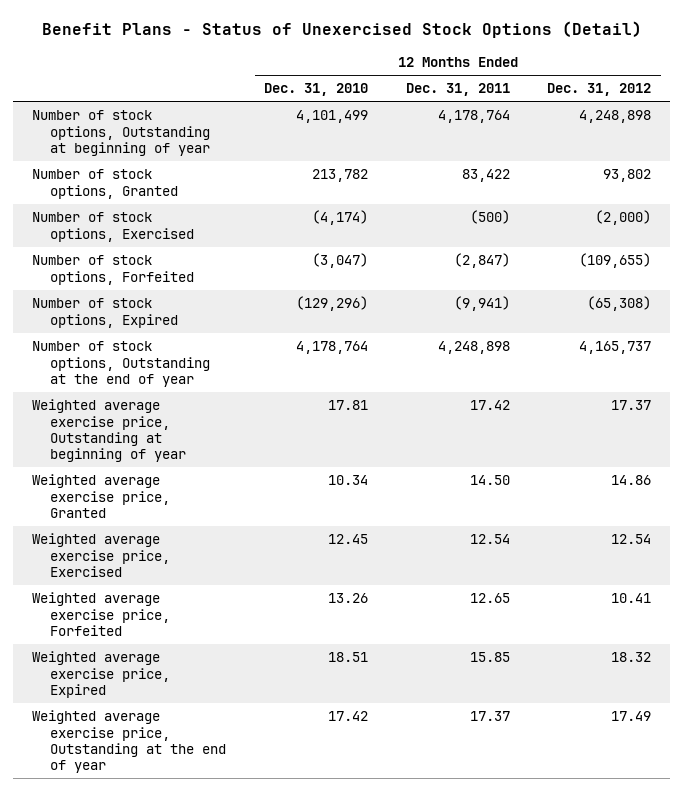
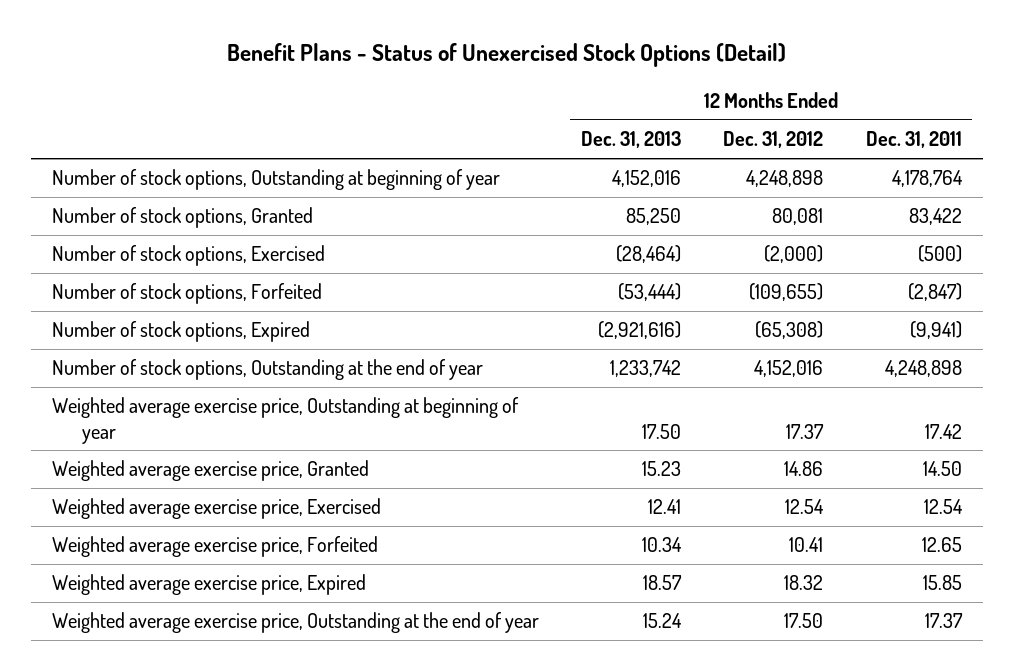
[264,83,369,97] Dec. 31, 2010 -> none
none -> [581,131,682,149] Dec. 31, 2013
[603,169,652,183] 93,802 -> [772,208,824,226] 80,081
[579,341,652,355] 4,165,737 -> [754,360,824,378] 4,152,016
[611,711,652,722] 17.49 -> [784,613,824,629] 17.50

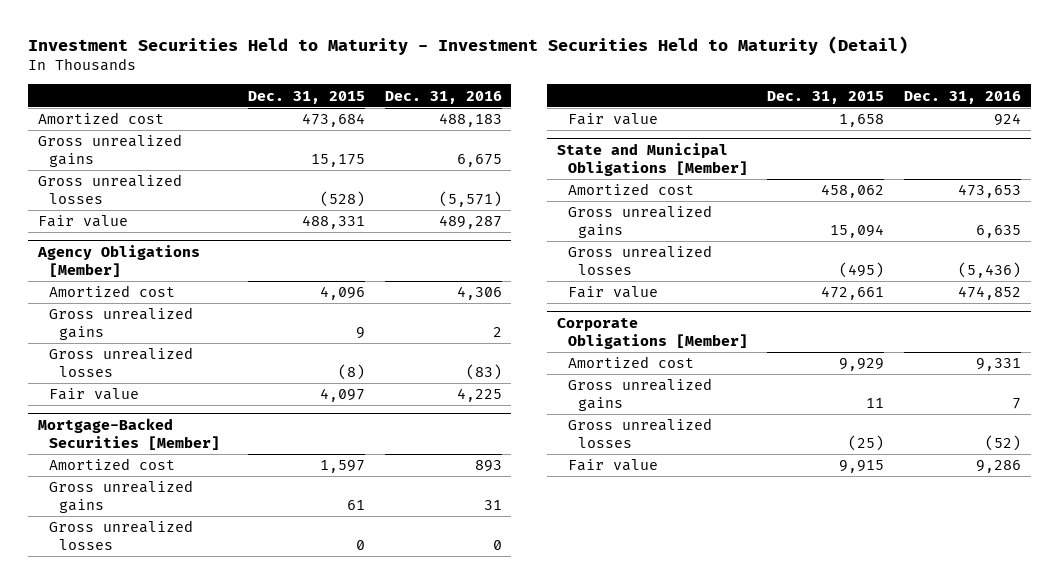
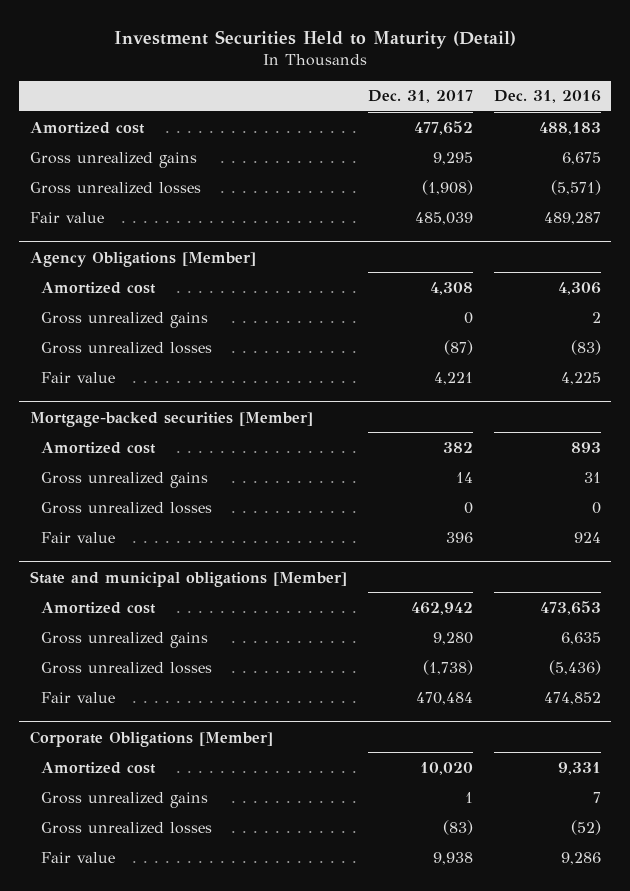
[28,35,909,55] Investment Securities Held to Maturity - Investment Securities Held to Maturity (Detail) -> [114,29,517,49] Investment Securities Held to Maturity (Detail)
[248,90,366,104] Dec. 31, 2015 -> none
none -> [367,90,473,104] Dec. 31, 2017
[37,417,220,450] Mortgage-Backed Securities [Member] -> [29,411,313,427] Mortgage-backed securities [Member]
[557,142,748,176] State and Municipal Obligations [Member] -> [29,570,347,587] State and municipal obligations [Member]

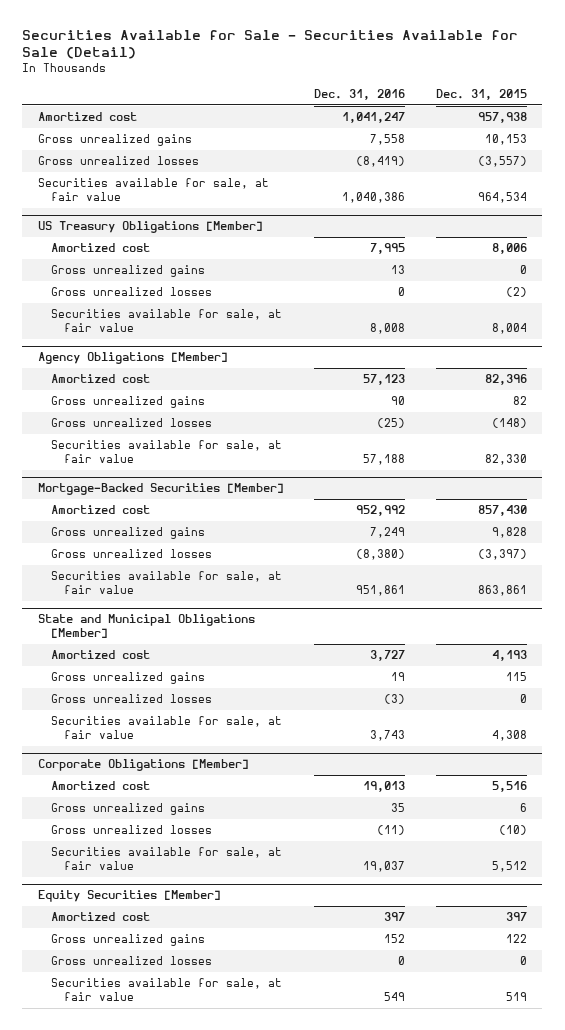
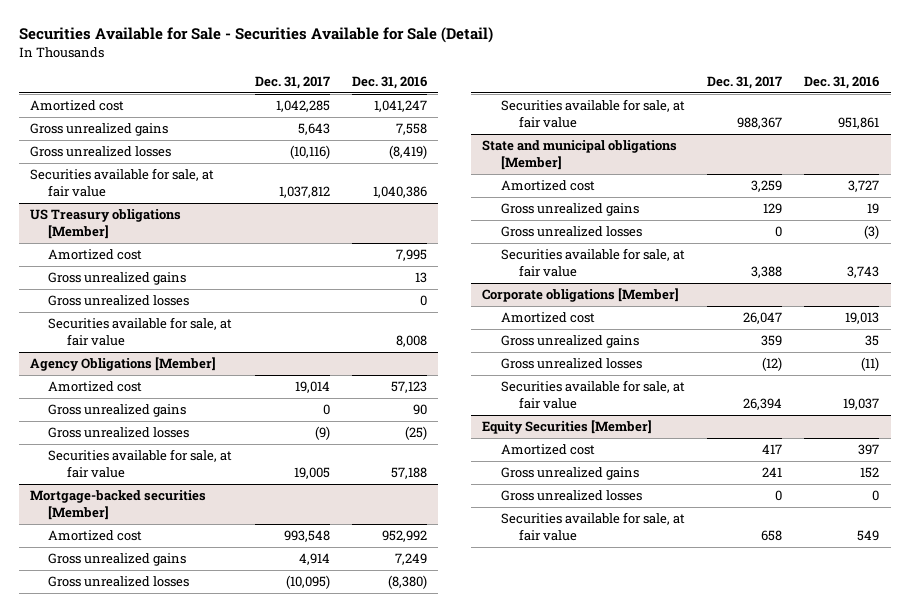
[436,88,528,100] Dec. 31, 2015 -> none
none -> [254,76,330,90] Dec. 31, 2017
[37,221,263,234] US Treasury Obligations [Member] -> [29,209,181,240] US Treasury obligations [Member]
[37,483,284,496] Mortgage-Backed Securities [Member] -> [29,490,206,521] Mortgage-backed securities [Member]
[37,614,255,639] State and Municipal Obligations [Member] -> [482,140,678,171] State and municipal obligations [Member]
[37,759,249,772] Corporate Obligations [Member] -> [482,288,680,303] Corporate obligations [Member]

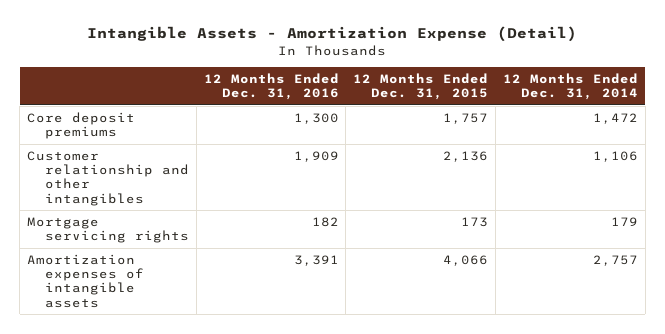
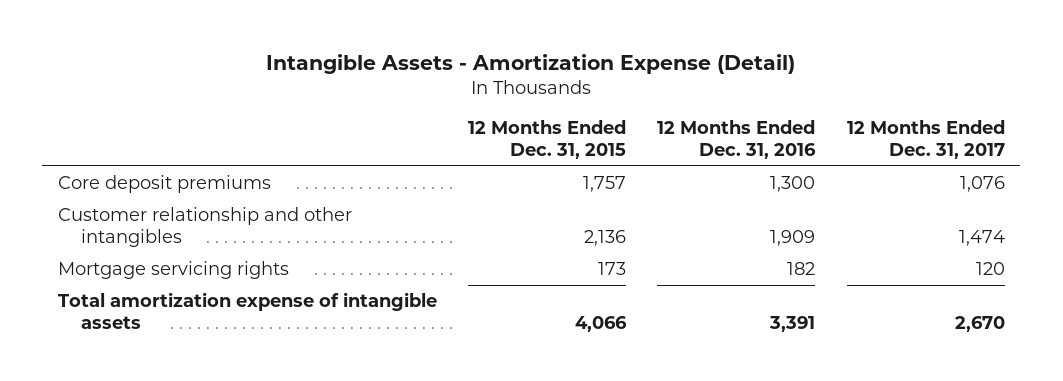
[502,73,638,101] 12 Months Ended Dec. 31, 2014 -> none
none -> [846,120,1005,160] 12 Months Ended Dec. 31, 2017
[26,253,144,308] Amortization expenses of intangible assets -> [57,292,437,329] Total amortization expense of intangible assets

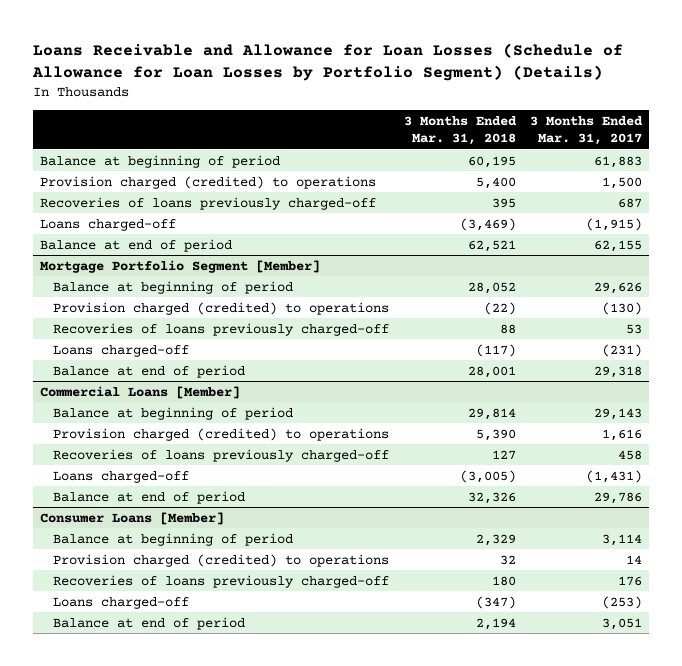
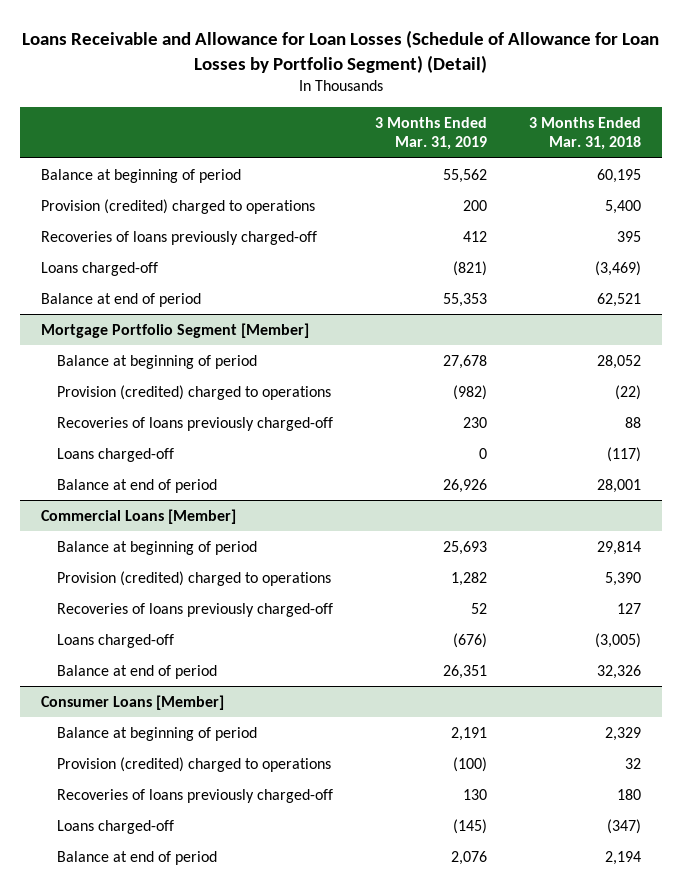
[31,42,623,81] Loans Receivable and Allowance for Loan Losses (Schedule of Allowance for Loan Losses by Portfolio Segment) (Details) -> [22,29,660,73] Loans Receivable and Allowance for Loan Losses (Schedule of Allowance for Loan Losses by Portfolio Segment) (Detail)
[530,115,644,146] 3 Months Ended Mar. 31, 2017 -> none
none -> [374,116,487,151] 3 Months Ended Mar. 31, 2019
[40,175,377,189] Provision charged (credited) to operations -> [41,198,316,214] Provision (credited) charged to operations
[53,301,390,315] Provision charged (credited) to operations -> [56,384,331,400] Provision (credited) charged to operations
[53,427,390,441] Provision charged (credited) to operations -> [56,570,331,586] Provision (credited) charged to operations
[53,553,390,567] Provision charged (credited) to operations -> [56,756,331,772] Provision (credited) charged to operations

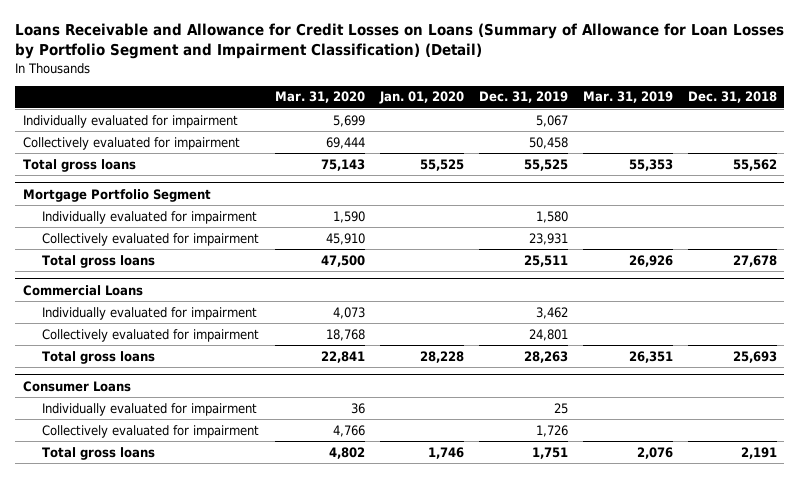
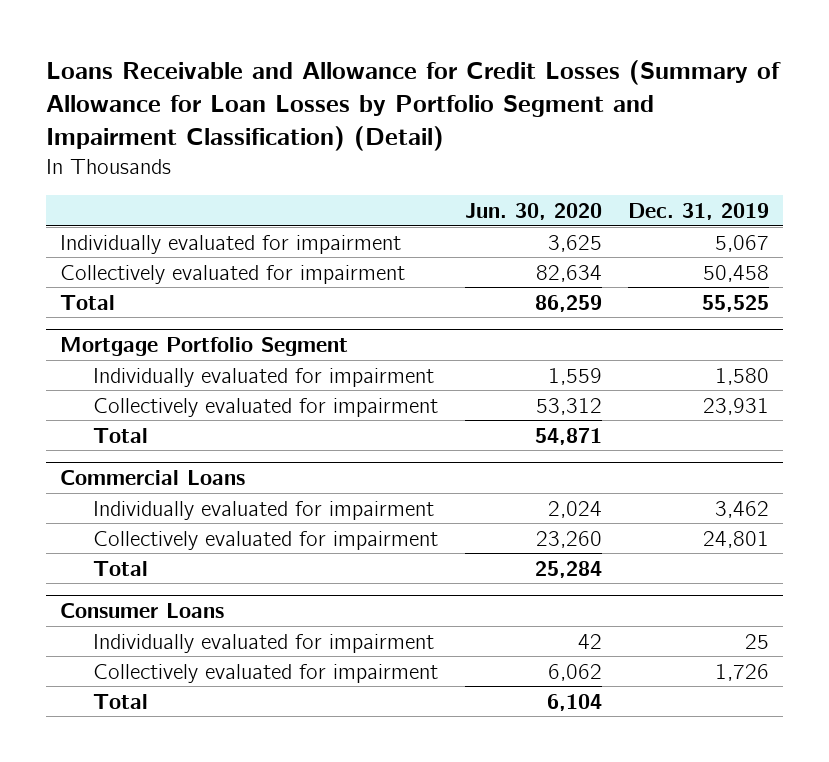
[15,23,785,60] Loans Receivable and Allowance for Credit Losses on Loans (Summary of Allowance for Loan Losses by Portfolio Segment and Impairment Classification) (Detail) -> [46,60,782,152] Loans Receivable and Allowance for Credit Losses (Summary of Allowance for Loan Losses by Portfolio Segment and Impairment Classification) (Detail)
[274,91,365,104] Mar. 31, 2020 -> none
[378,91,464,105] Jan. 01, 2020 -> none
[582,91,673,104] Mar. 31, 2019 -> none
[687,91,777,104] Dec. 31, 2018 -> none
none -> [464,202,602,220] Jun. 30, 2020
[22,158,136,172] Total gross loans -> [59,294,115,310] Total
[42,254,156,268] Total gross loans -> none
none -> [92,427,148,443] Total
[42,350,156,364] Total gross loans -> none
none -> [92,560,148,576] Total
[42,446,156,460] Total gross loans -> none
none -> [92,693,148,709] Total

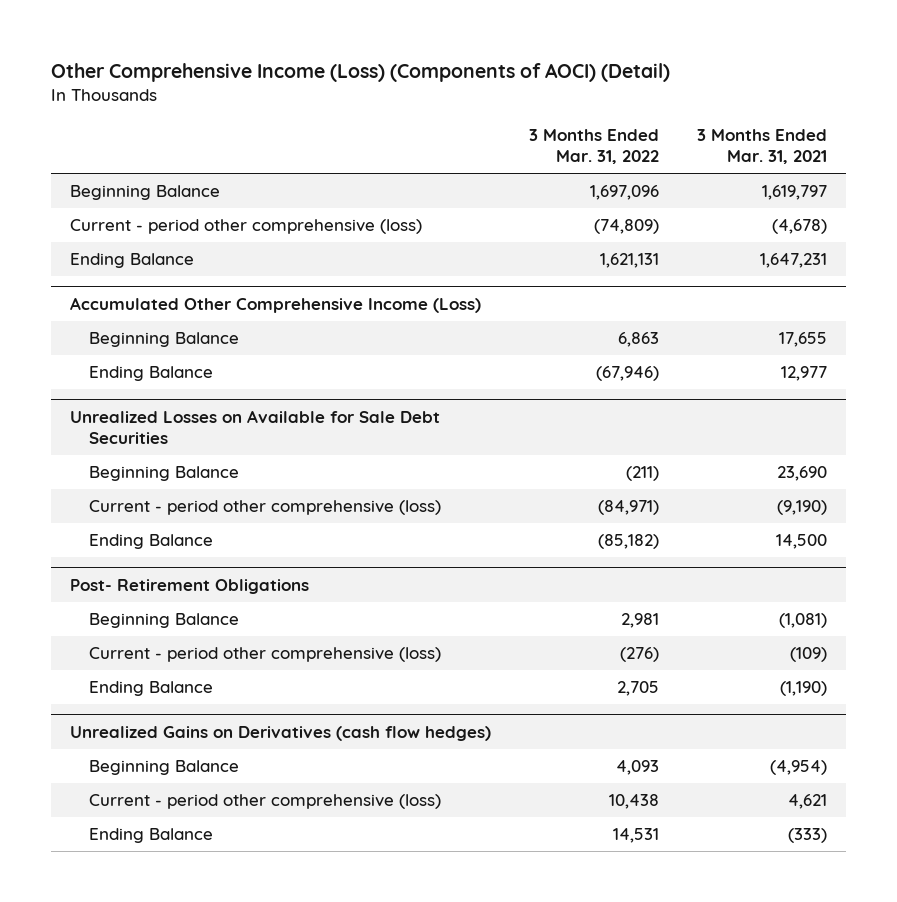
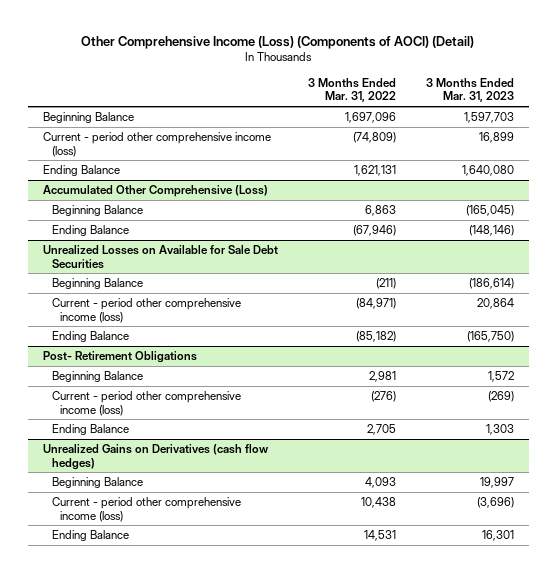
[697,128,828,165] 3 Months Ended Mar. 31, 2021 -> none
none -> [426,77,515,103] 3 Months Ended Mar. 31, 2023
[70,219,423,235] Current - period other comprehensive (loss) -> [42,131,271,157] Current - period other comprehensive income (loss)
[70,296,482,313] Accumulated Other Comprehensive Income (Loss) -> [42,184,268,197] Accumulated Other Comprehensive (Loss)
[88,500,441,516] Current - period other comprehensive (loss) -> [51,297,241,323] Current - period other comprehensive income (loss)
[88,647,441,663] Current - period other comprehensive (loss) -> [51,390,241,416] Current - period other comprehensive income (loss)
[88,794,441,810] Current - period other comprehensive (loss) -> [51,496,241,522] Current - period other comprehensive income (loss)

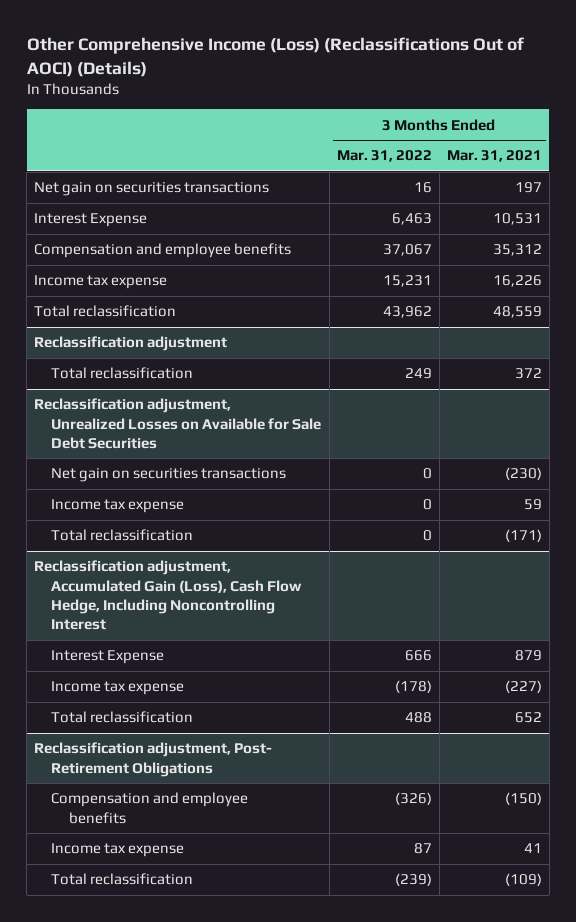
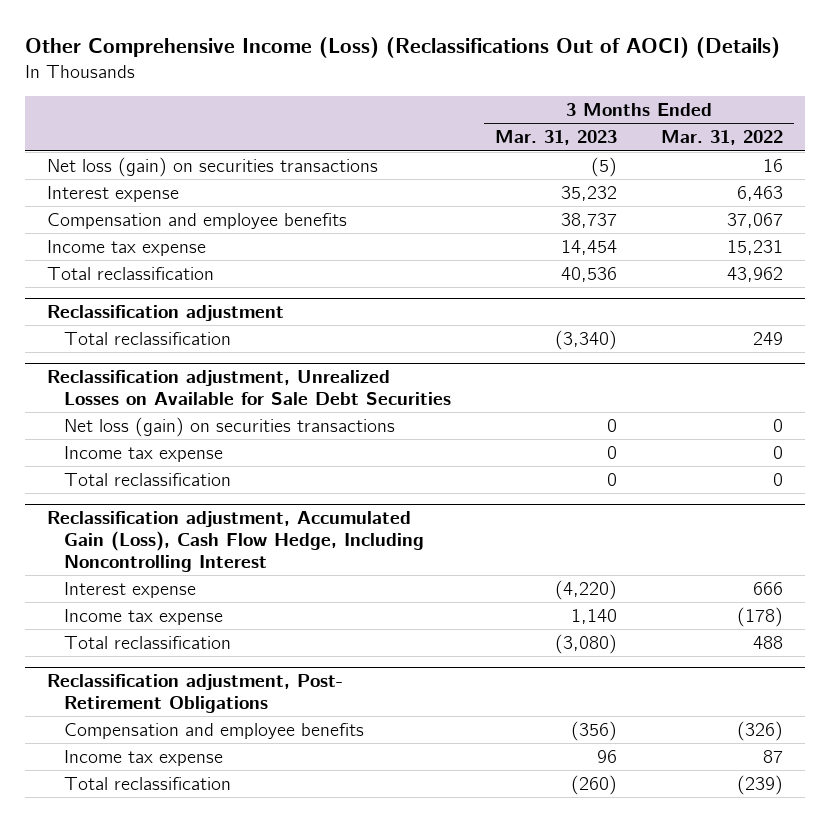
[446,150,542,163] Mar. 31, 2021 -> none
none -> [494,130,617,146] Mar. 31, 2023
[34,182,270,197] Net gain on securities transactions -> [47,156,379,177] Net loss (gain) on securities transactions
[34,213,148,228] Interest Expense -> [47,185,180,202] Interest expense
[51,468,287,483] Net gain on securities transactions -> [63,416,395,437] Net loss (gain) on securities transactions
[51,650,165,665] Interest Expense -> [63,581,196,598] Interest expense

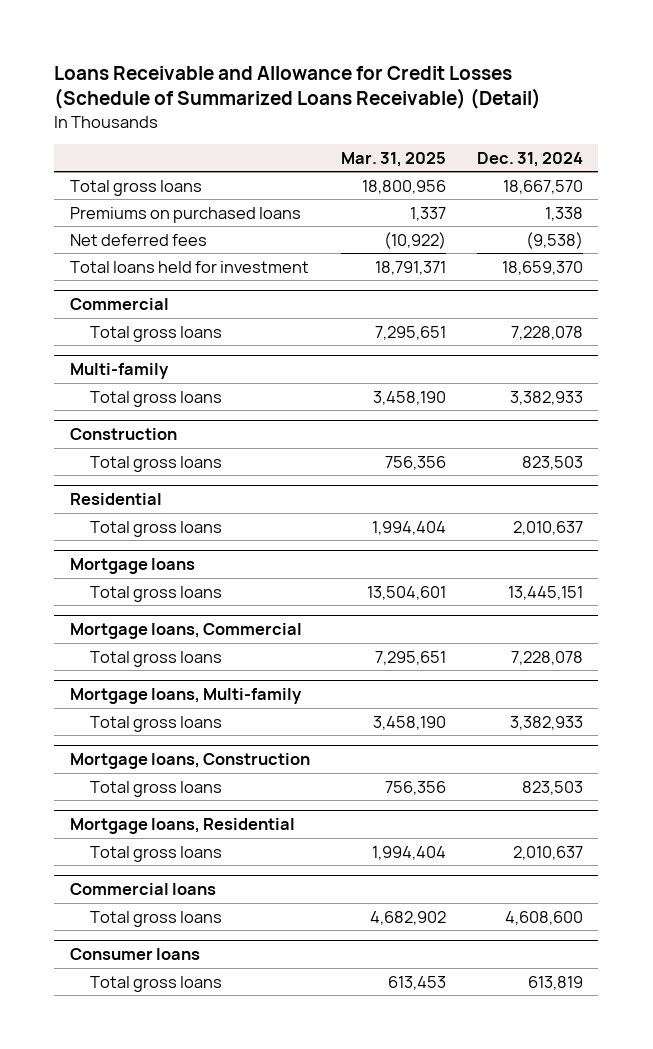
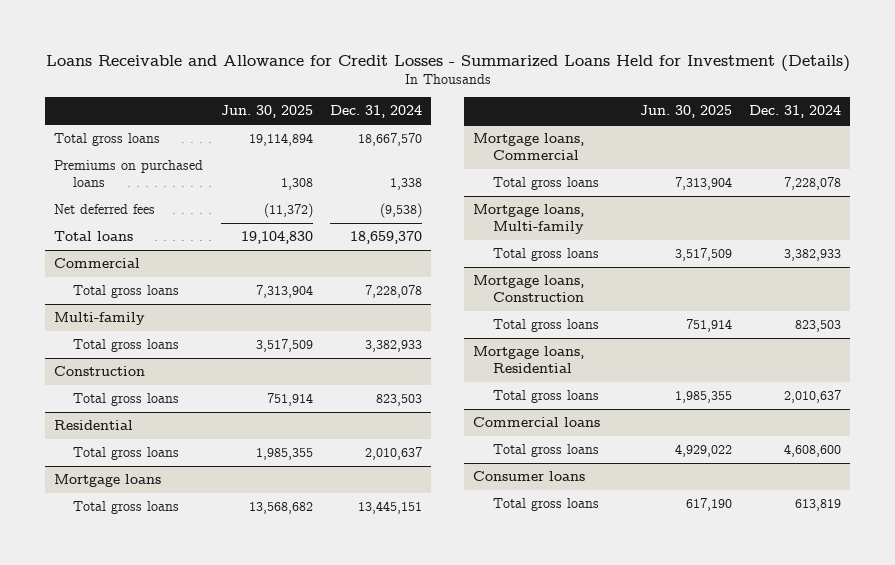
[54,65,542,110] Loans Receivable and Allowance for Credit Losses (Schedule of Summarized Loans Receivable) (Detail) -> [45,54,850,72] Loans Receivable and Allowance for Credit Losses - Summarized Loans Held for Investment (Details)
[340,151,446,167] Mar. 31, 2025 -> none
none -> [220,105,313,119] Jun. 30, 2025
[69,260,309,273] Total loans held for investment -> [54,231,134,242] Total loans

